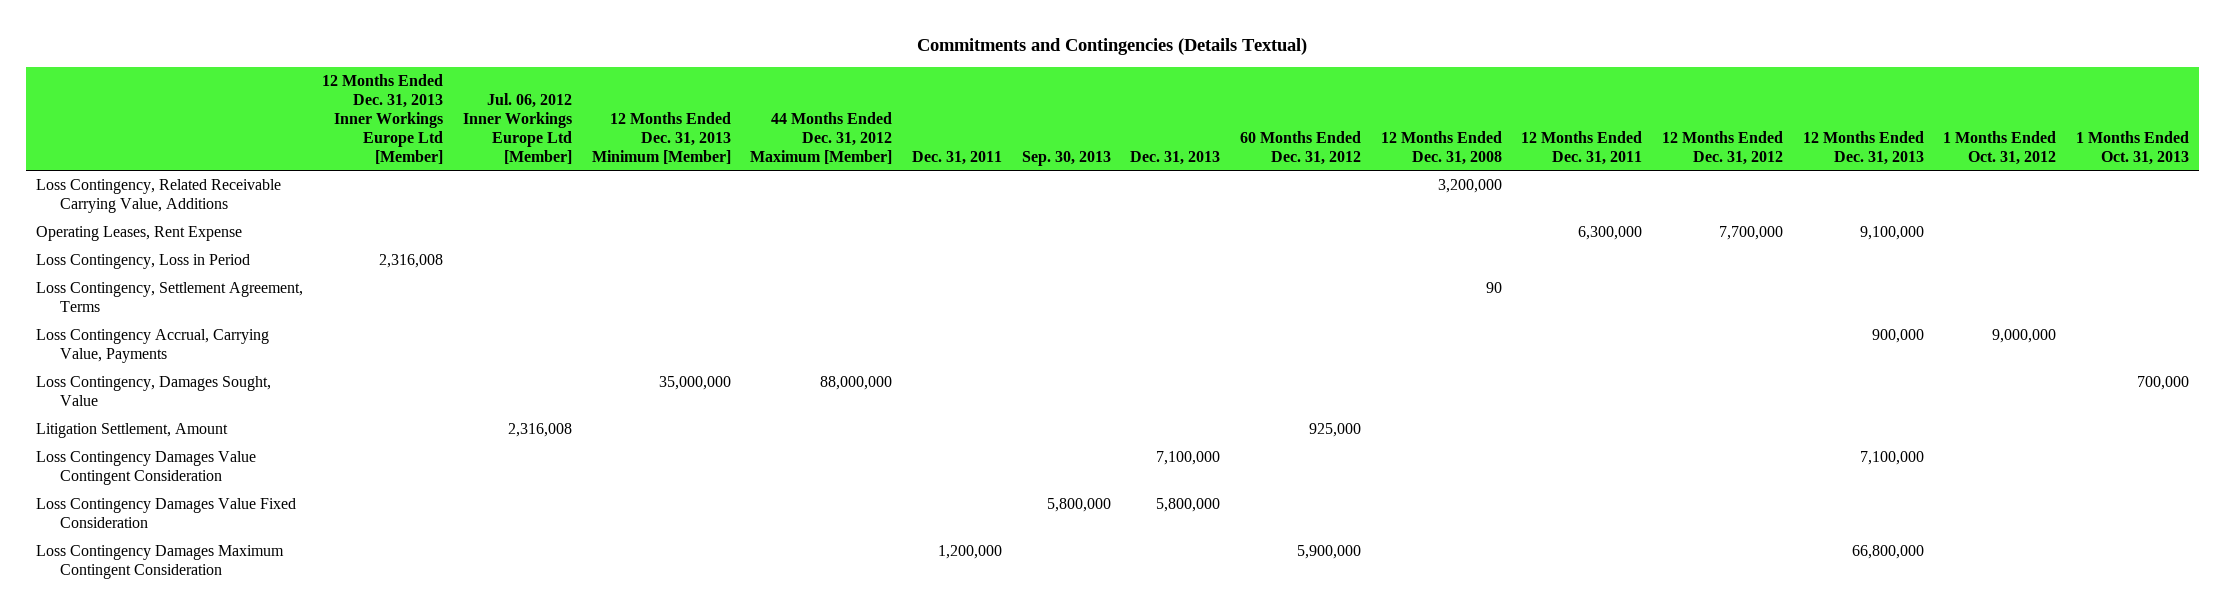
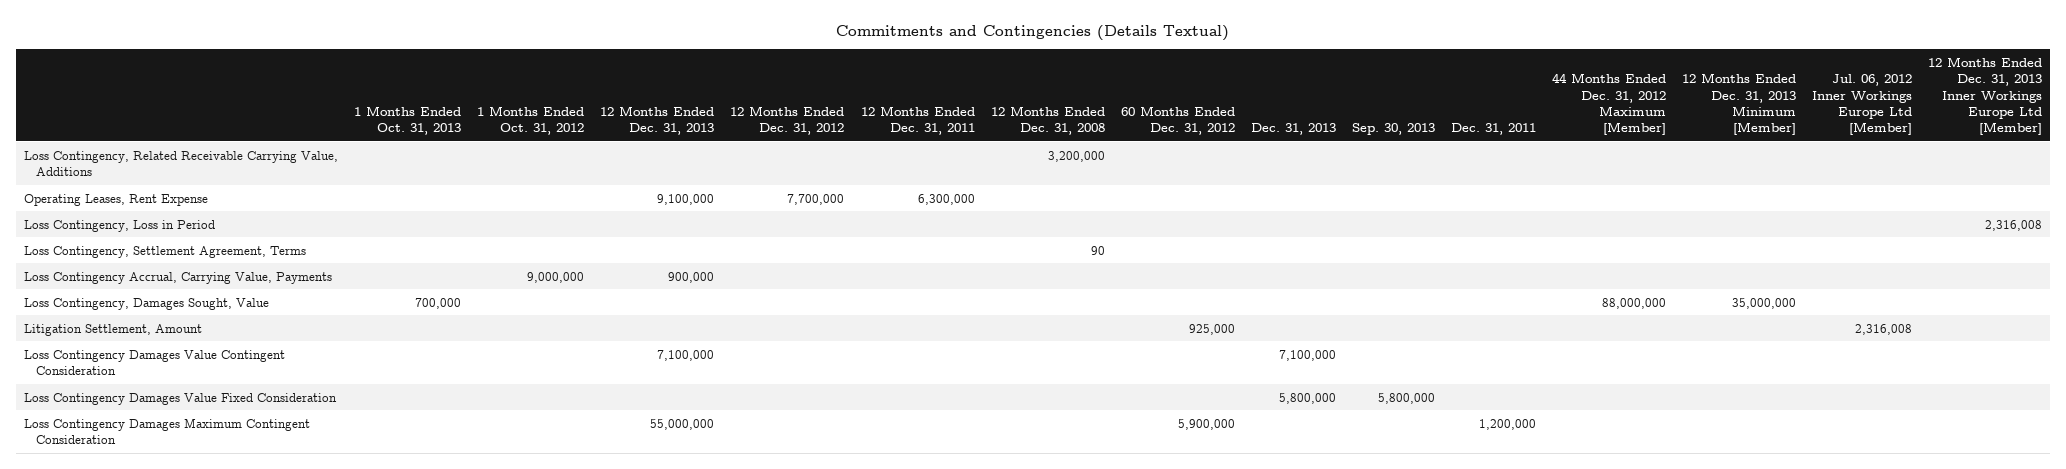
[1851,545,1924,560] 66,800,000 -> [650,418,715,430] 55,000,000

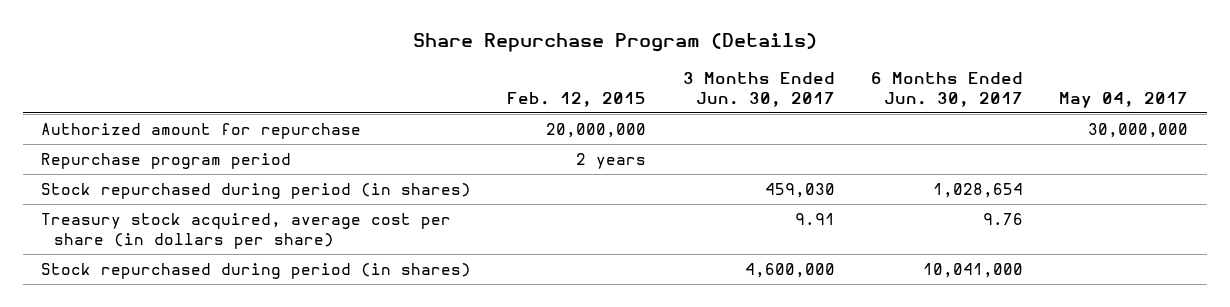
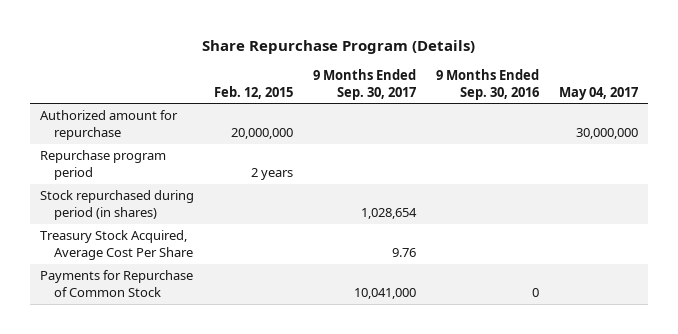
[682,72,835,107] 3 Months Ended Jun. 30, 2017 -> none
[871,72,1024,107] 6 Months Ended Jun. 30, 2017 -> none
none -> [313,69,417,100] 9 Months Ended Sep. 30, 2017
none -> [436,69,540,100] 9 Months Ended Sep. 30, 2016
[41,263,472,280] Stock repurchased during period (in shares) -> none
[41,213,452,249] Treasury stock acquired, average cost per share (in dollars per share) -> [40,230,193,260] Treasury Stock Acquired, Average Cost Per Share
none -> [40,270,194,297] Payments for Repurchase of Common Stock

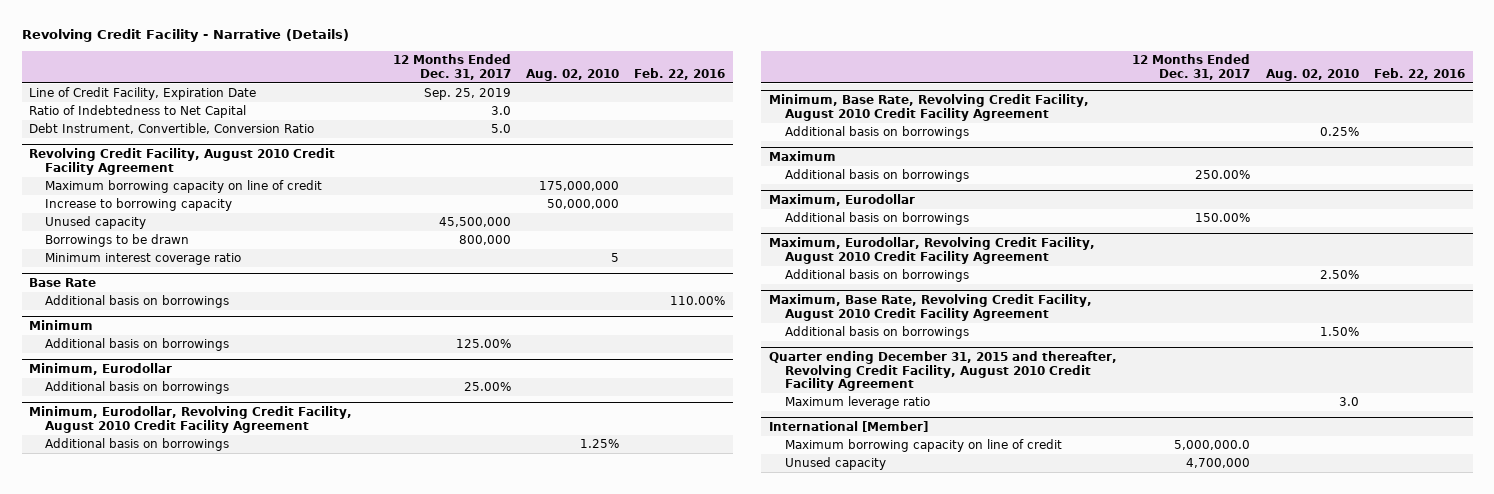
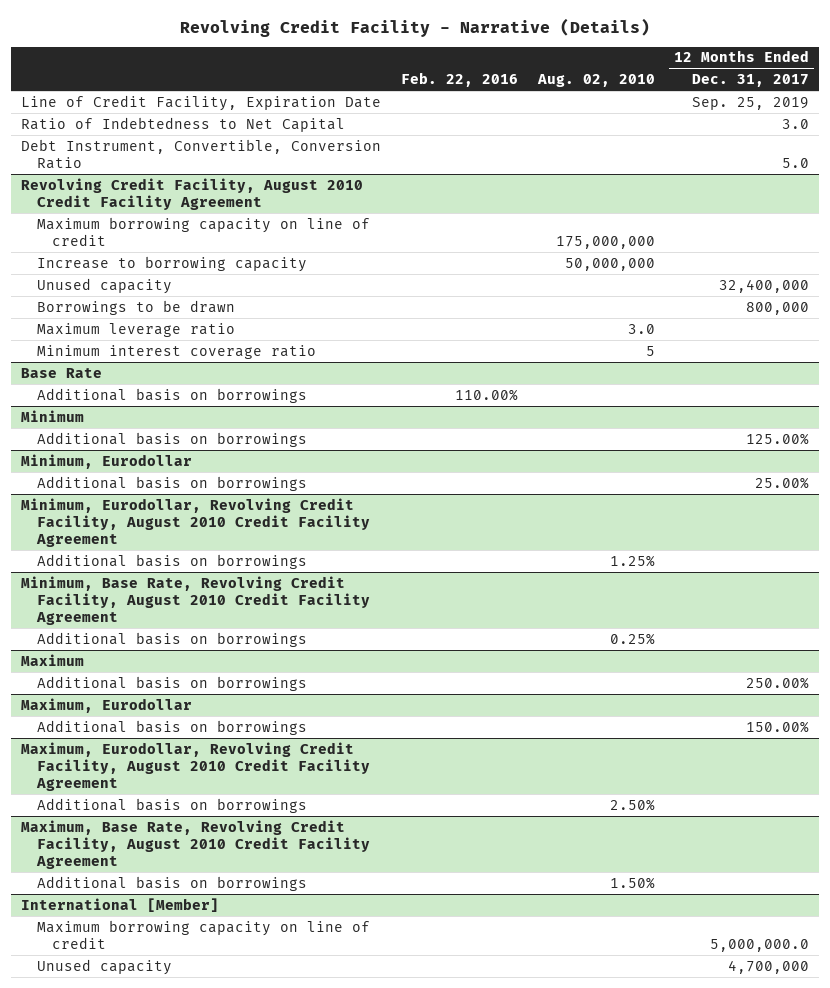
[438,217,511,228] 45,500,000 -> [719,278,810,293] 32,400,000
none -> [36,322,235,337] Maximum leverage ratio
[769,351,1118,392] Quarter ending December 31, 2015 and thereafter, Revolving Credit Facility, August 2010 Credit Facility Agreement -> none
[784,396,930,410] Maximum leverage ratio -> none

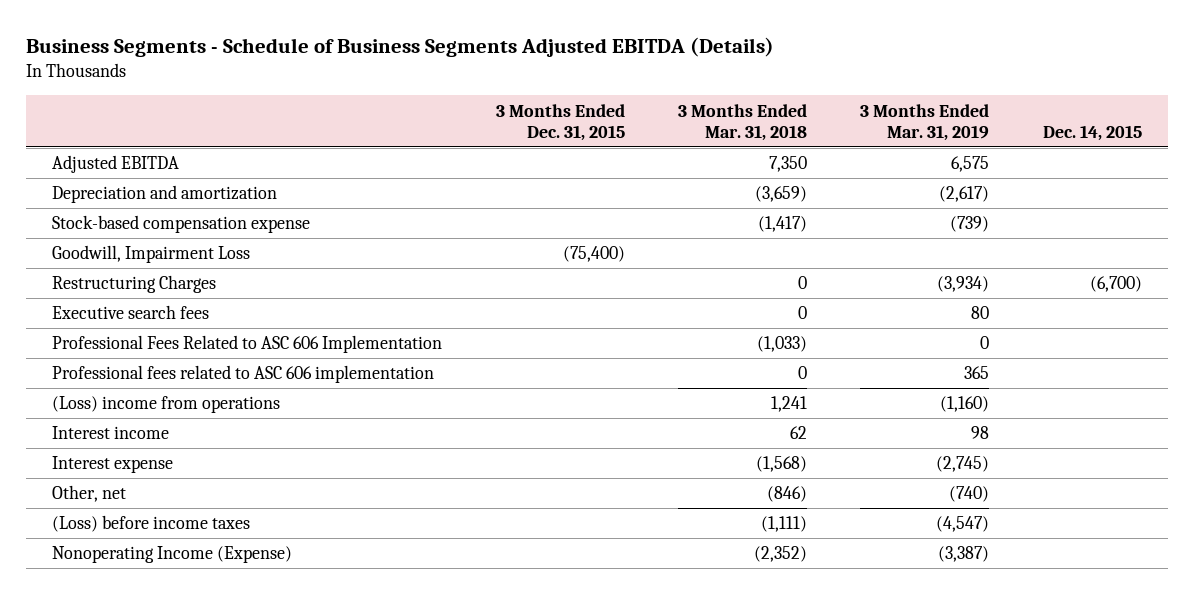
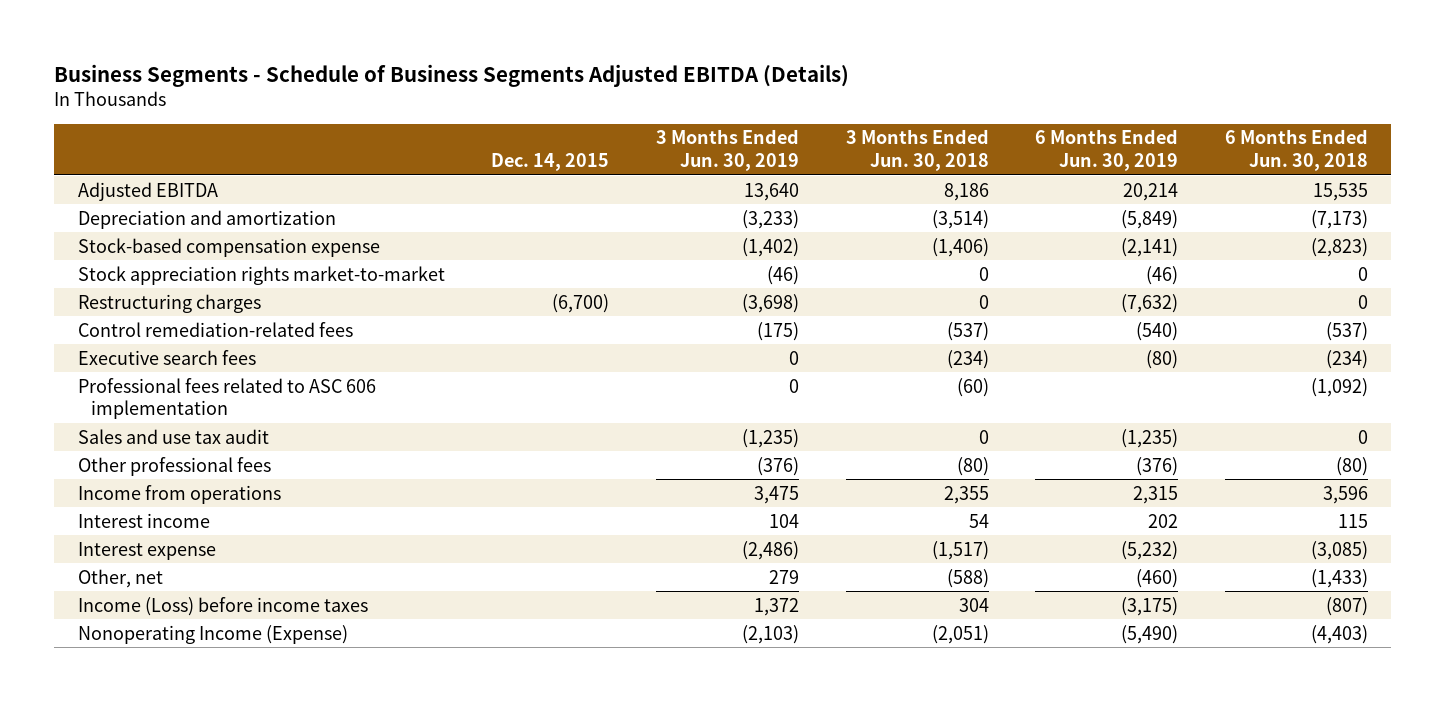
[495,103,625,141] 3 Months Ended Dec. 31, 2015 -> none
[678,103,808,141] 3 Months Ended Mar. 31, 2018 -> none
[860,103,990,141] 3 Months Ended Mar. 31, 2019 -> none
none -> [655,129,799,172] 3 Months Ended Jun. 30, 2019
none -> [845,129,989,172] 3 Months Ended Jun. 30, 2018
none -> [1035,129,1179,172] 6 Months Ended Jun. 30, 2019
none -> [1225,129,1369,172] 6 Months Ended Jun. 30, 2018
[52,245,251,264] Goodwill, Impairment Loss -> none
none -> [77,265,445,285] Stock appreciation rights market-to-market
[52,275,217,294] Restructuring Charges -> [77,293,261,313] Restructuring charges
none -> [77,321,353,337] Control remediation-related fees
[52,335,443,354] Professional Fees Related to ASC 606 Implementation -> none
none -> [77,428,269,444] Sales and use tax audit
none -> [77,456,271,476] Other professional fees
[52,396,281,414] (Loss) income from operations -> [77,484,281,504] Income from operations
[52,515,251,533] (Loss) before income taxes -> [77,596,368,616] Income (Loss) before income taxes

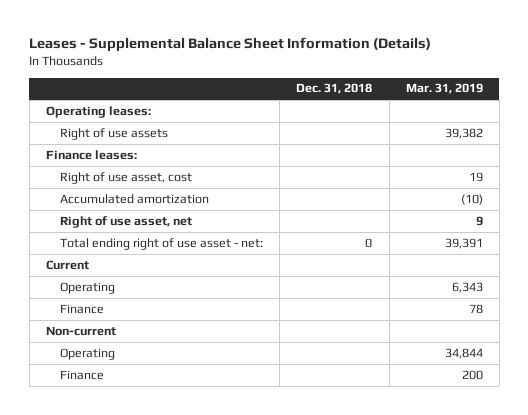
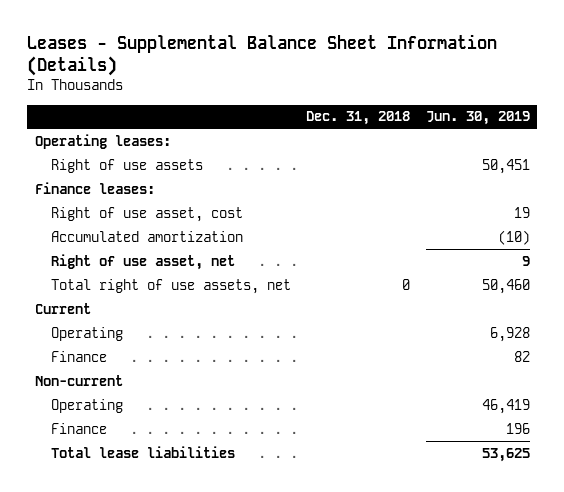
[405,83,483,95] Mar. 31, 2019 -> none
none -> [425,111,530,126] Jun. 30, 2019
[60,237,264,250] Total ending right of use asset - net: -> [50,278,291,294] Total right of use assets, net
none -> [50,445,235,458] Total lease liabilities

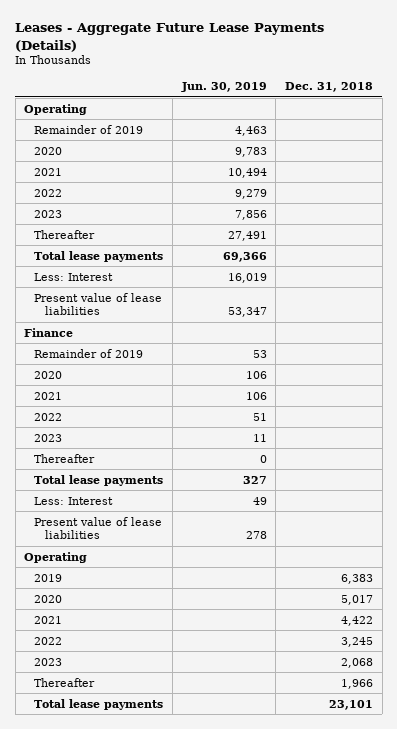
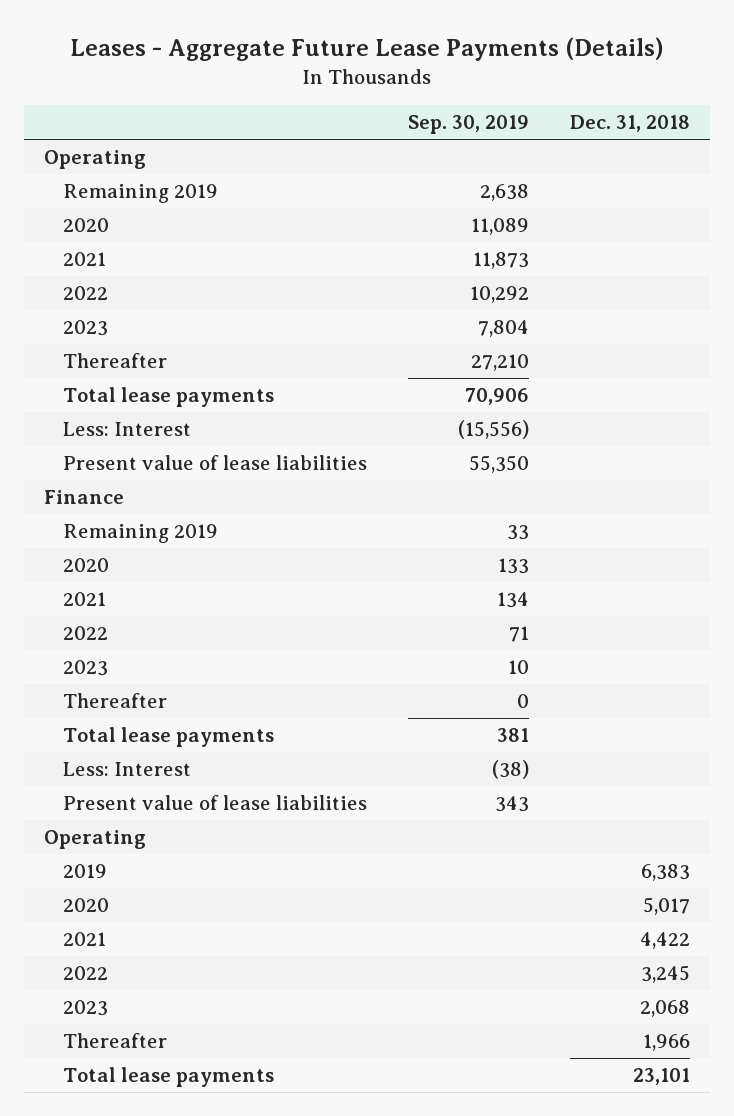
[180,82,267,93] Jun. 30, 2019 -> none
none -> [407,115,529,135] Sep. 30, 2019
[34,124,144,134] Remainder of 2019 -> [63,184,219,204] Remaining 2019
[34,348,144,358] Remainder of 2019 -> [63,524,219,544] Remaining 2019

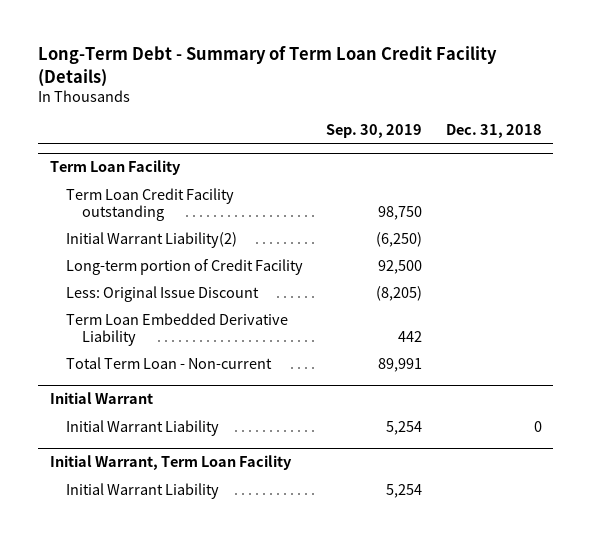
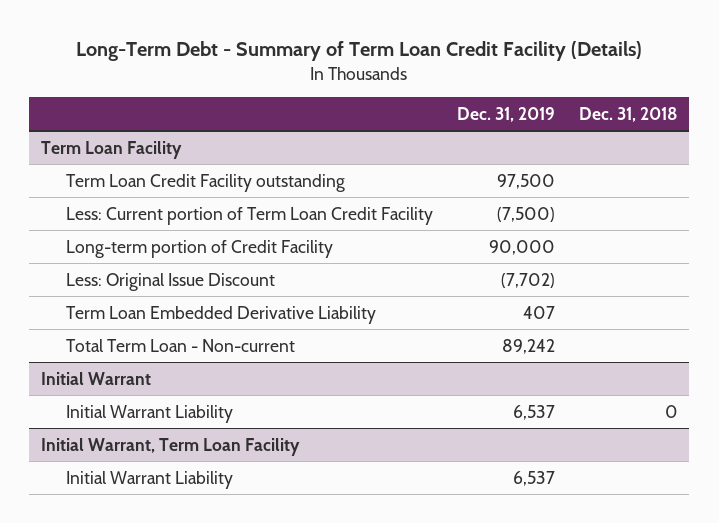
[326,124,423,139] Sep. 30, 2019 -> none
none -> [456,106,555,122] Dec. 31, 2019
[65,231,237,248] Initial Warrant Liability(2) -> [66,206,434,225] Less: Current portion of Term Loan Credit Facility

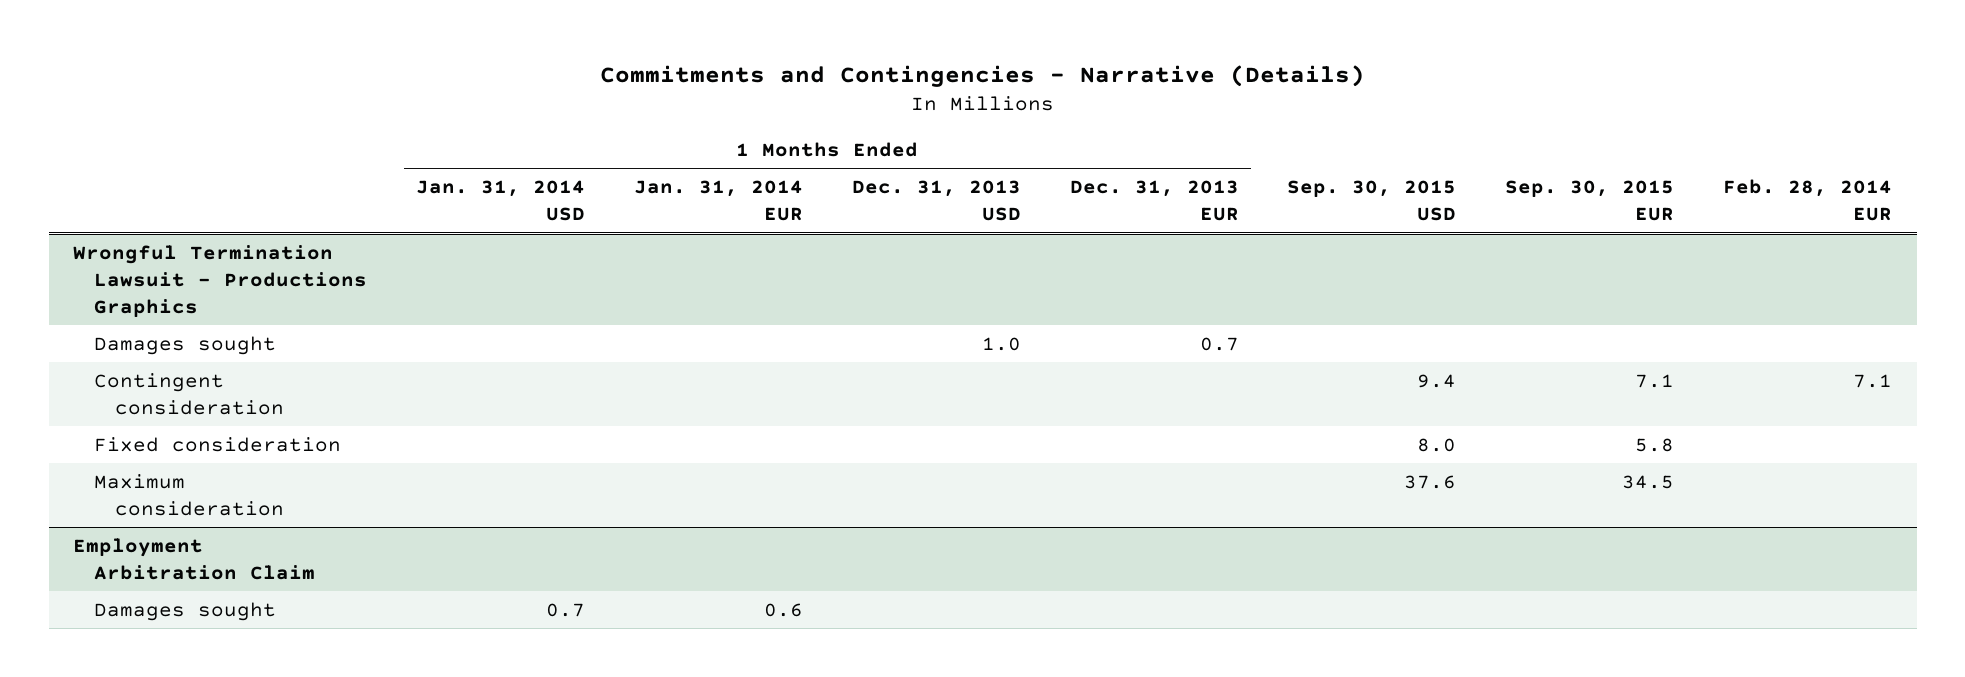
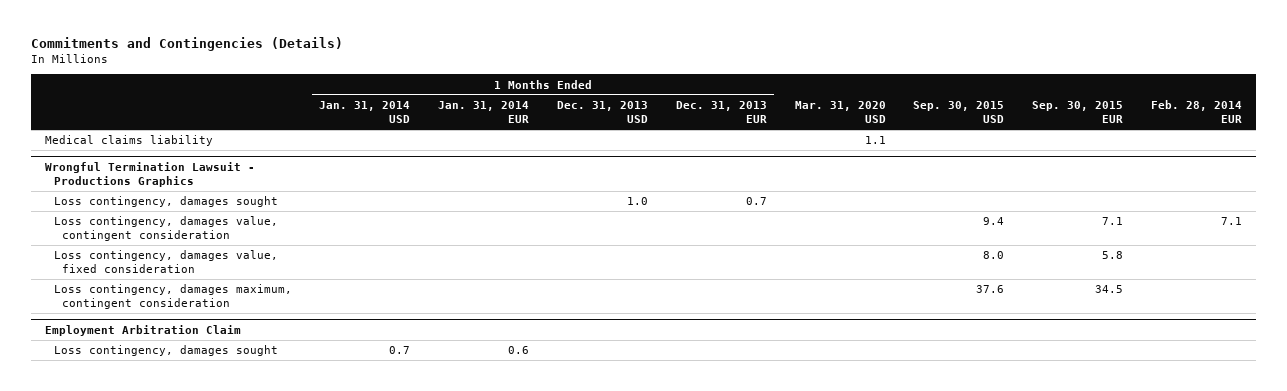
[599,64,1365,87] Commitments and Contingencies - Narrative (Details) -> [31,37,344,52] Commitments and Contingencies (Details)
none -> [794,101,886,124] Mar. 31, 2020 USD
none -> [45,135,214,147] Medical claims liability
[94,335,277,355] Damages sought -> [53,196,278,208] Loss contingency, damages sought
[94,372,284,415] Contingent consideration -> [53,216,278,242] Loss contingency, damages value, contingent consideration
[94,436,342,452] Fixed consideration -> [53,250,278,274] Loss contingency, damages value, fixed consideration
[94,473,284,516] Maximum consideration -> [53,284,292,310] Loss contingency, damages maximum, contingent consideration
[94,601,277,621] Damages sought -> [53,345,278,357] Loss contingency, damages sought

